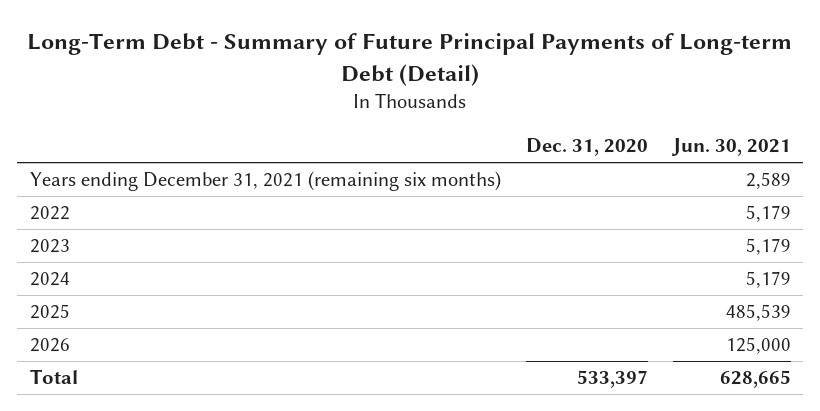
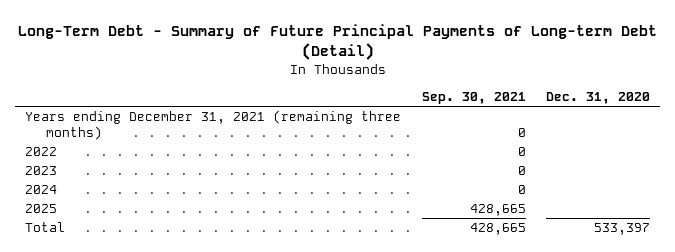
[670,138,791,157] Jun. 30, 2021 -> none
none -> [421,92,526,105] Sep. 30, 2021
[29,171,501,192] Years ending December 31, 2021 (remaining six months) -> [25,110,402,140] Years ending December 31, 2021 (remaining three months)
[29,338,70,353] 2026 -> none

